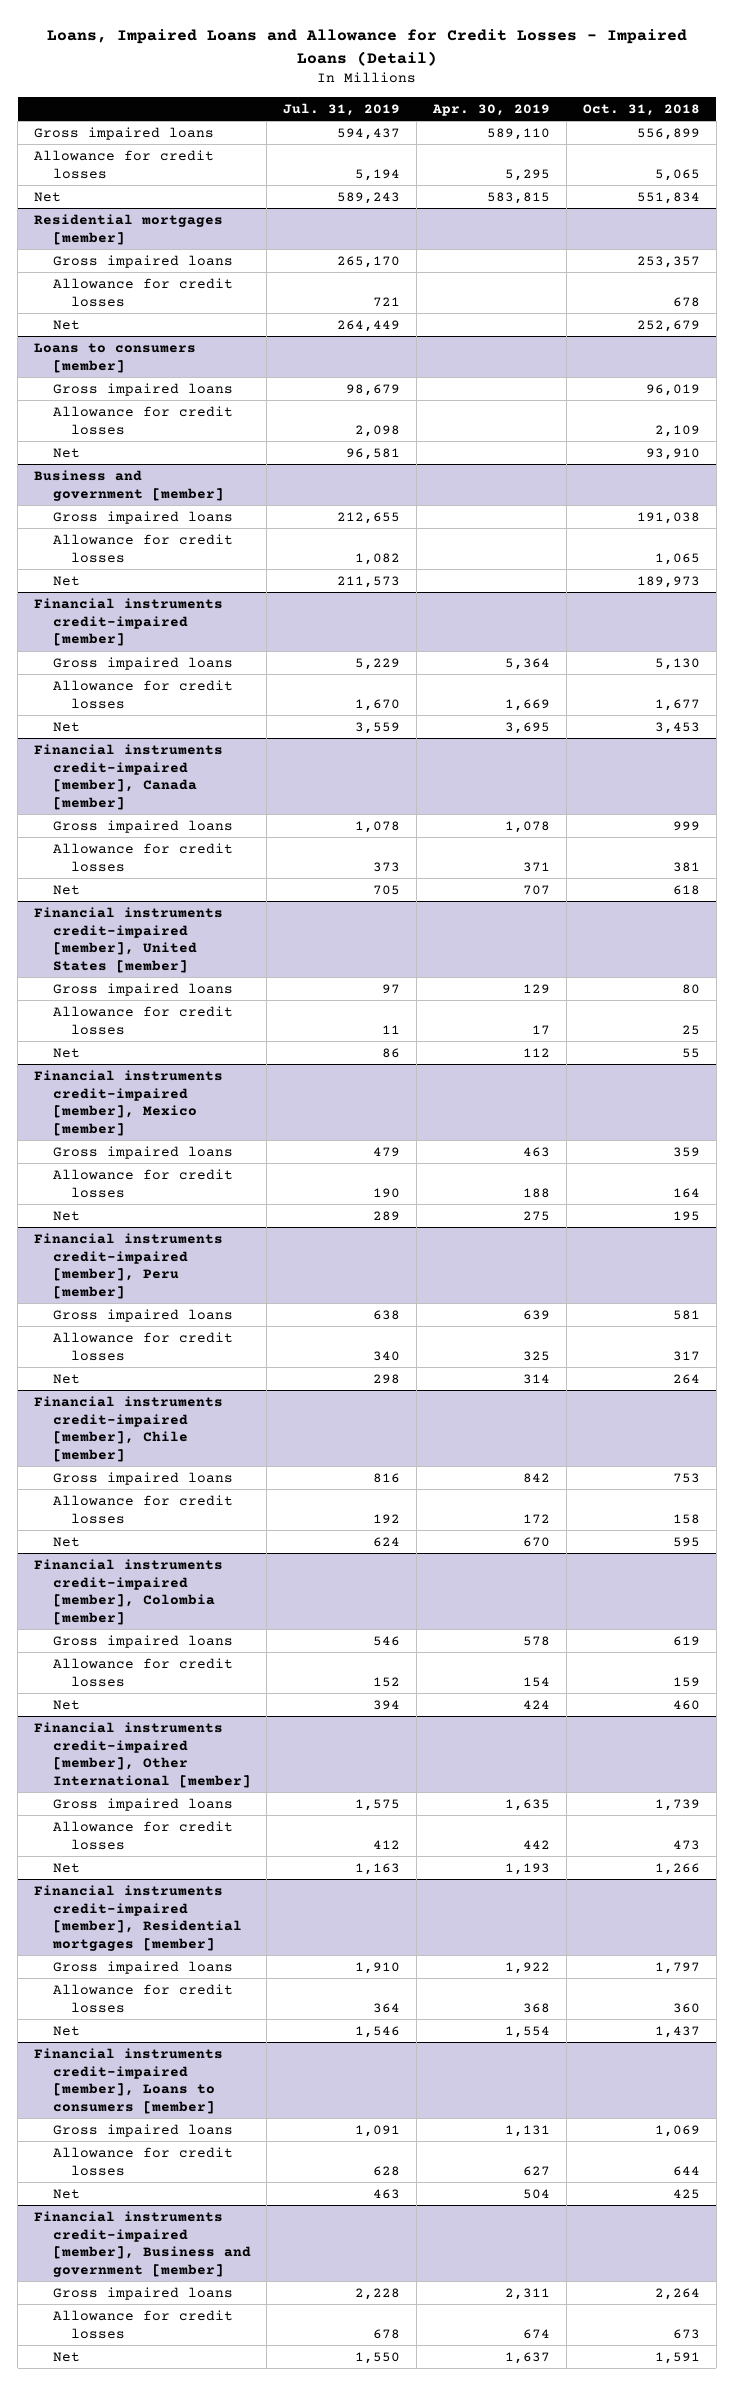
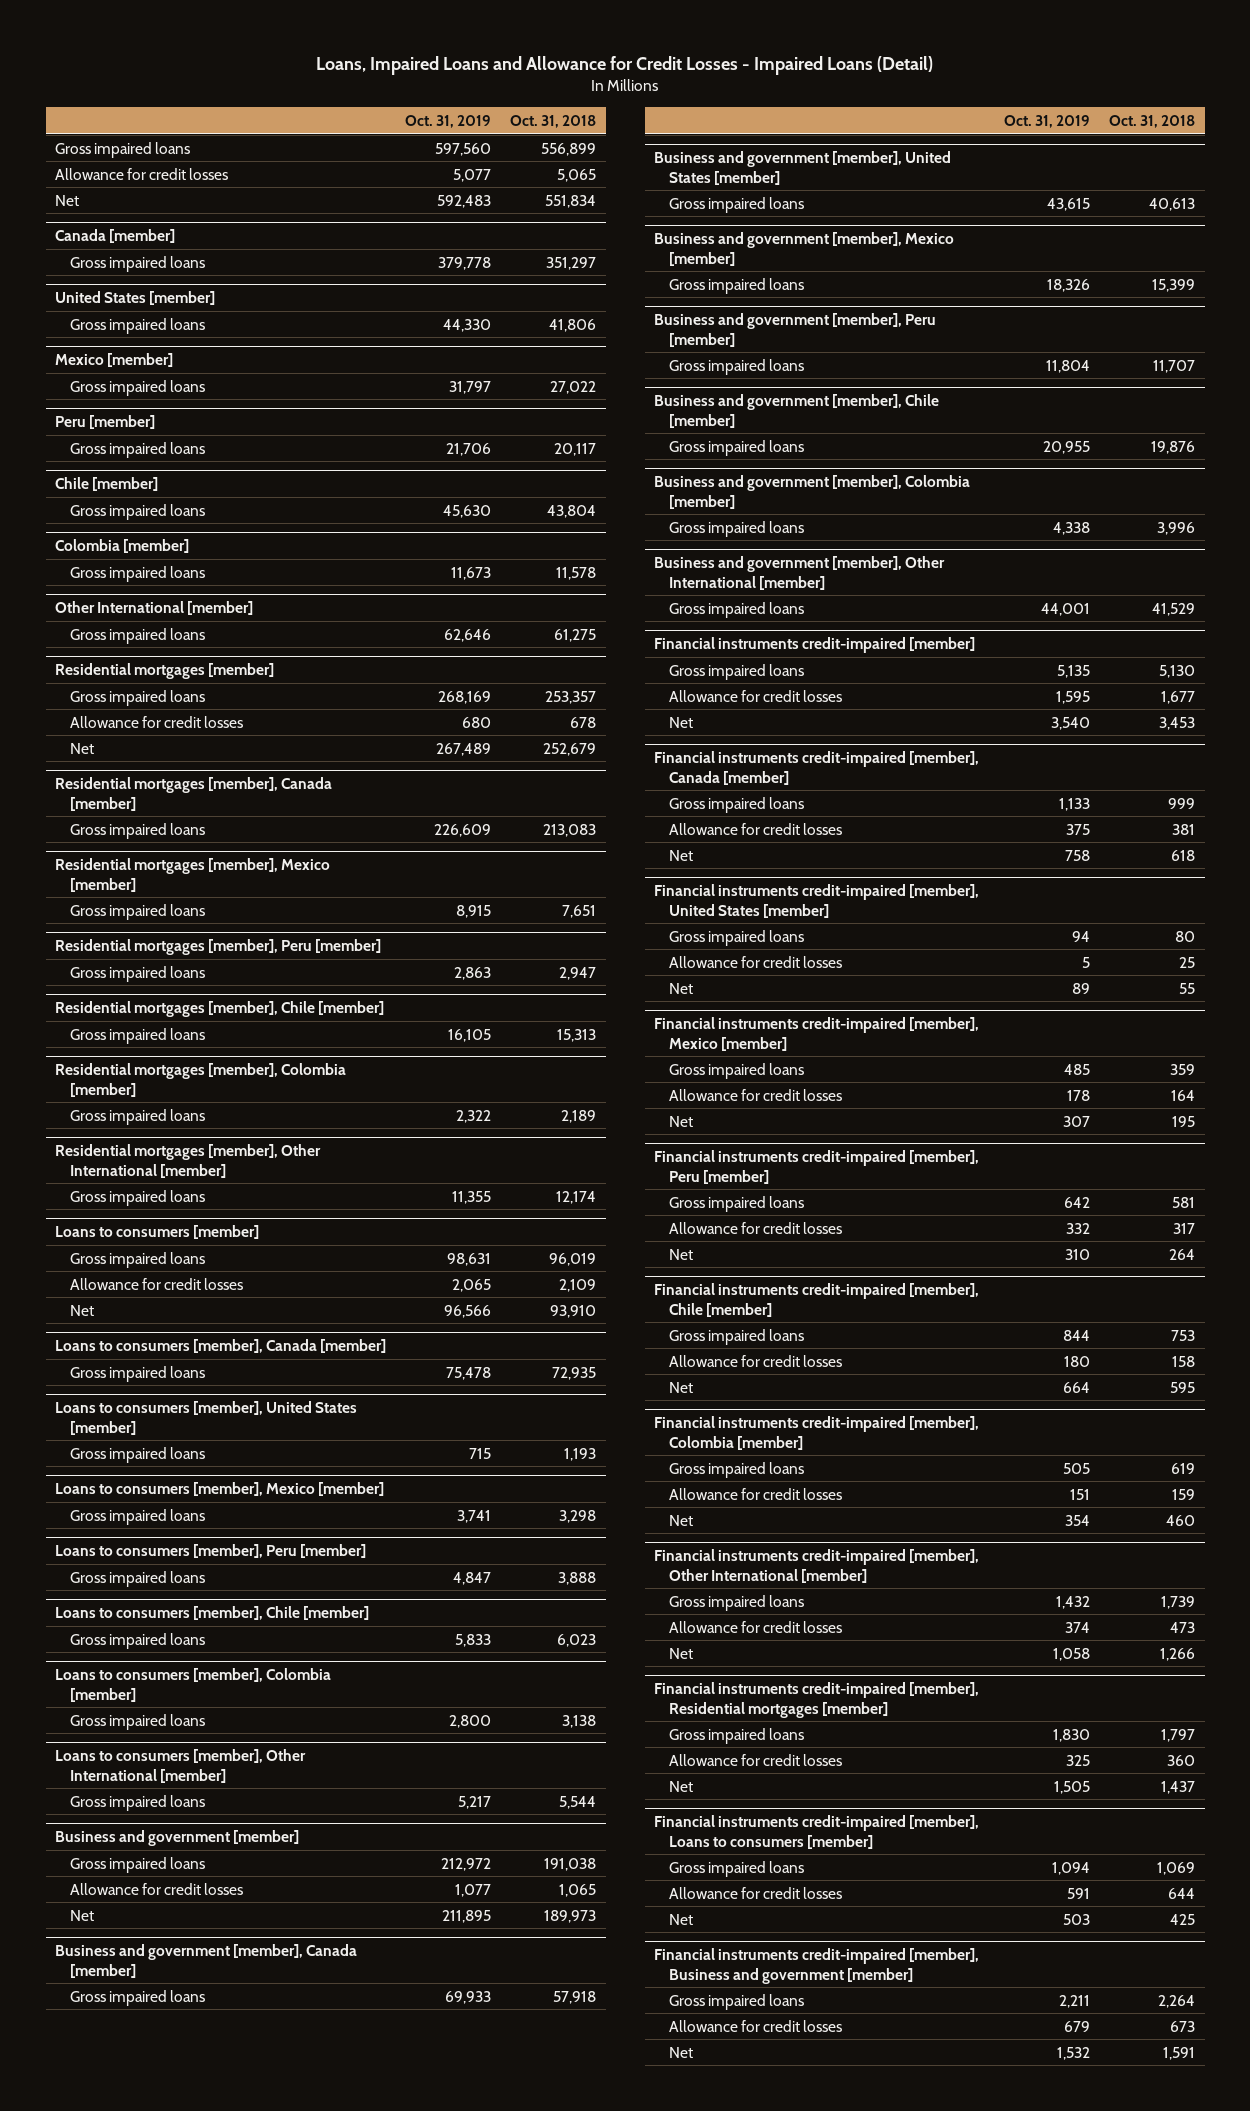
[283,102,401,116] Jul. 31, 2019 -> none
[432,103,551,116] Apr. 30, 2019 -> none
none -> [405,114,492,128] Oct. 31, 2019
none -> [55,229,176,244] Canada [member]
none -> [70,255,206,272] Gross impaired loans
none -> [55,291,216,306] United States [member]
none -> [70,317,206,334] Gross impaired loans
none -> [55,353,174,368] Mexico [member]
none -> [70,379,206,396] Gross impaired loans
none -> [55,415,156,430] Peru [member]
none -> [70,441,206,458] Gross impaired loans
none -> [55,477,159,492] Chile [member]
none -> [70,503,206,520] Gross impaired loans
none -> [55,539,190,554] Colombia [member]
none -> [70,565,206,582] Gross impaired loans
none -> [55,601,254,616] Other International [member]
none -> [70,627,206,644] Gross impaired loans
none -> [55,777,333,811] Residential mortgages [member], Canada [member]
none -> [70,822,206,839] Gross impaired loans
none -> [55,858,331,892] Residential mortgages [member], Mexico [member]
none -> [70,903,206,920] Gross impaired loans
none -> [55,939,382,956] Residential mortgages [member], Peru [member]
none -> [70,965,206,982] Gross impaired loans
none -> [55,1001,385,1018] Residential mortgages [member], Chile [member]
none -> [70,1027,206,1044] Gross impaired loans
none -> [55,1063,347,1097] Residential mortgages [member], Colombia [member]
none -> [70,1108,206,1125] Gross impaired loans
none -> [55,1144,322,1178] Residential mortgages [member], Other International [member]
none -> [70,1189,206,1206] Gross impaired loans
none -> [55,1339,387,1354] Loans to consumers [member], Canada [member]
none -> [70,1365,206,1382] Gross impaired loans
none -> [55,1401,358,1435] Loans to consumers [member], United States [member]
none -> [70,1446,206,1463] Gross impaired loans
none -> [55,1482,385,1497] Loans to consumers [member], Mexico [member]
none -> [70,1508,206,1525] Gross impaired loans
none -> [55,1544,367,1559] Loans to consumers [member], Peru [member]
none -> [70,1570,206,1587] Gross impaired loans
none -> [55,1606,370,1621] Loans to consumers [member], Chile [member]
none -> [70,1632,206,1649] Gross impaired loans
none -> [55,1668,332,1702] Loans to consumers [member], Colombia [member]
none -> [70,1713,206,1730] Gross impaired loans
none -> [55,1749,307,1783] Loans to consumers [member], Other International [member]
none -> [70,1794,206,1811] Gross impaired loans
none -> [55,1944,358,1978] Business and government [member], Canada [member]
none -> [70,1989,206,2006] Gross impaired loans
none -> [654,151,952,185] Business and government [member], United States [member]
none -> [669,196,805,213] Gross impaired loans
none -> [654,232,955,266] Business and government [member], Mexico [member]
none -> [669,277,805,294] Gross impaired loans
none -> [654,313,937,347] Business and government [member], Peru [member]
none -> [669,358,805,375] Gross impaired loans
none -> [654,394,940,428] Business and government [member], Chile [member]
none -> [669,439,805,456] Gross impaired loans
none -> [654,475,971,509] Business and government [member], Colombia [member]
none -> [669,520,805,537] Gross impaired loans
none -> [654,556,946,590] Business and government [member], Other International [member]
none -> [669,601,805,618] Gross impaired loans

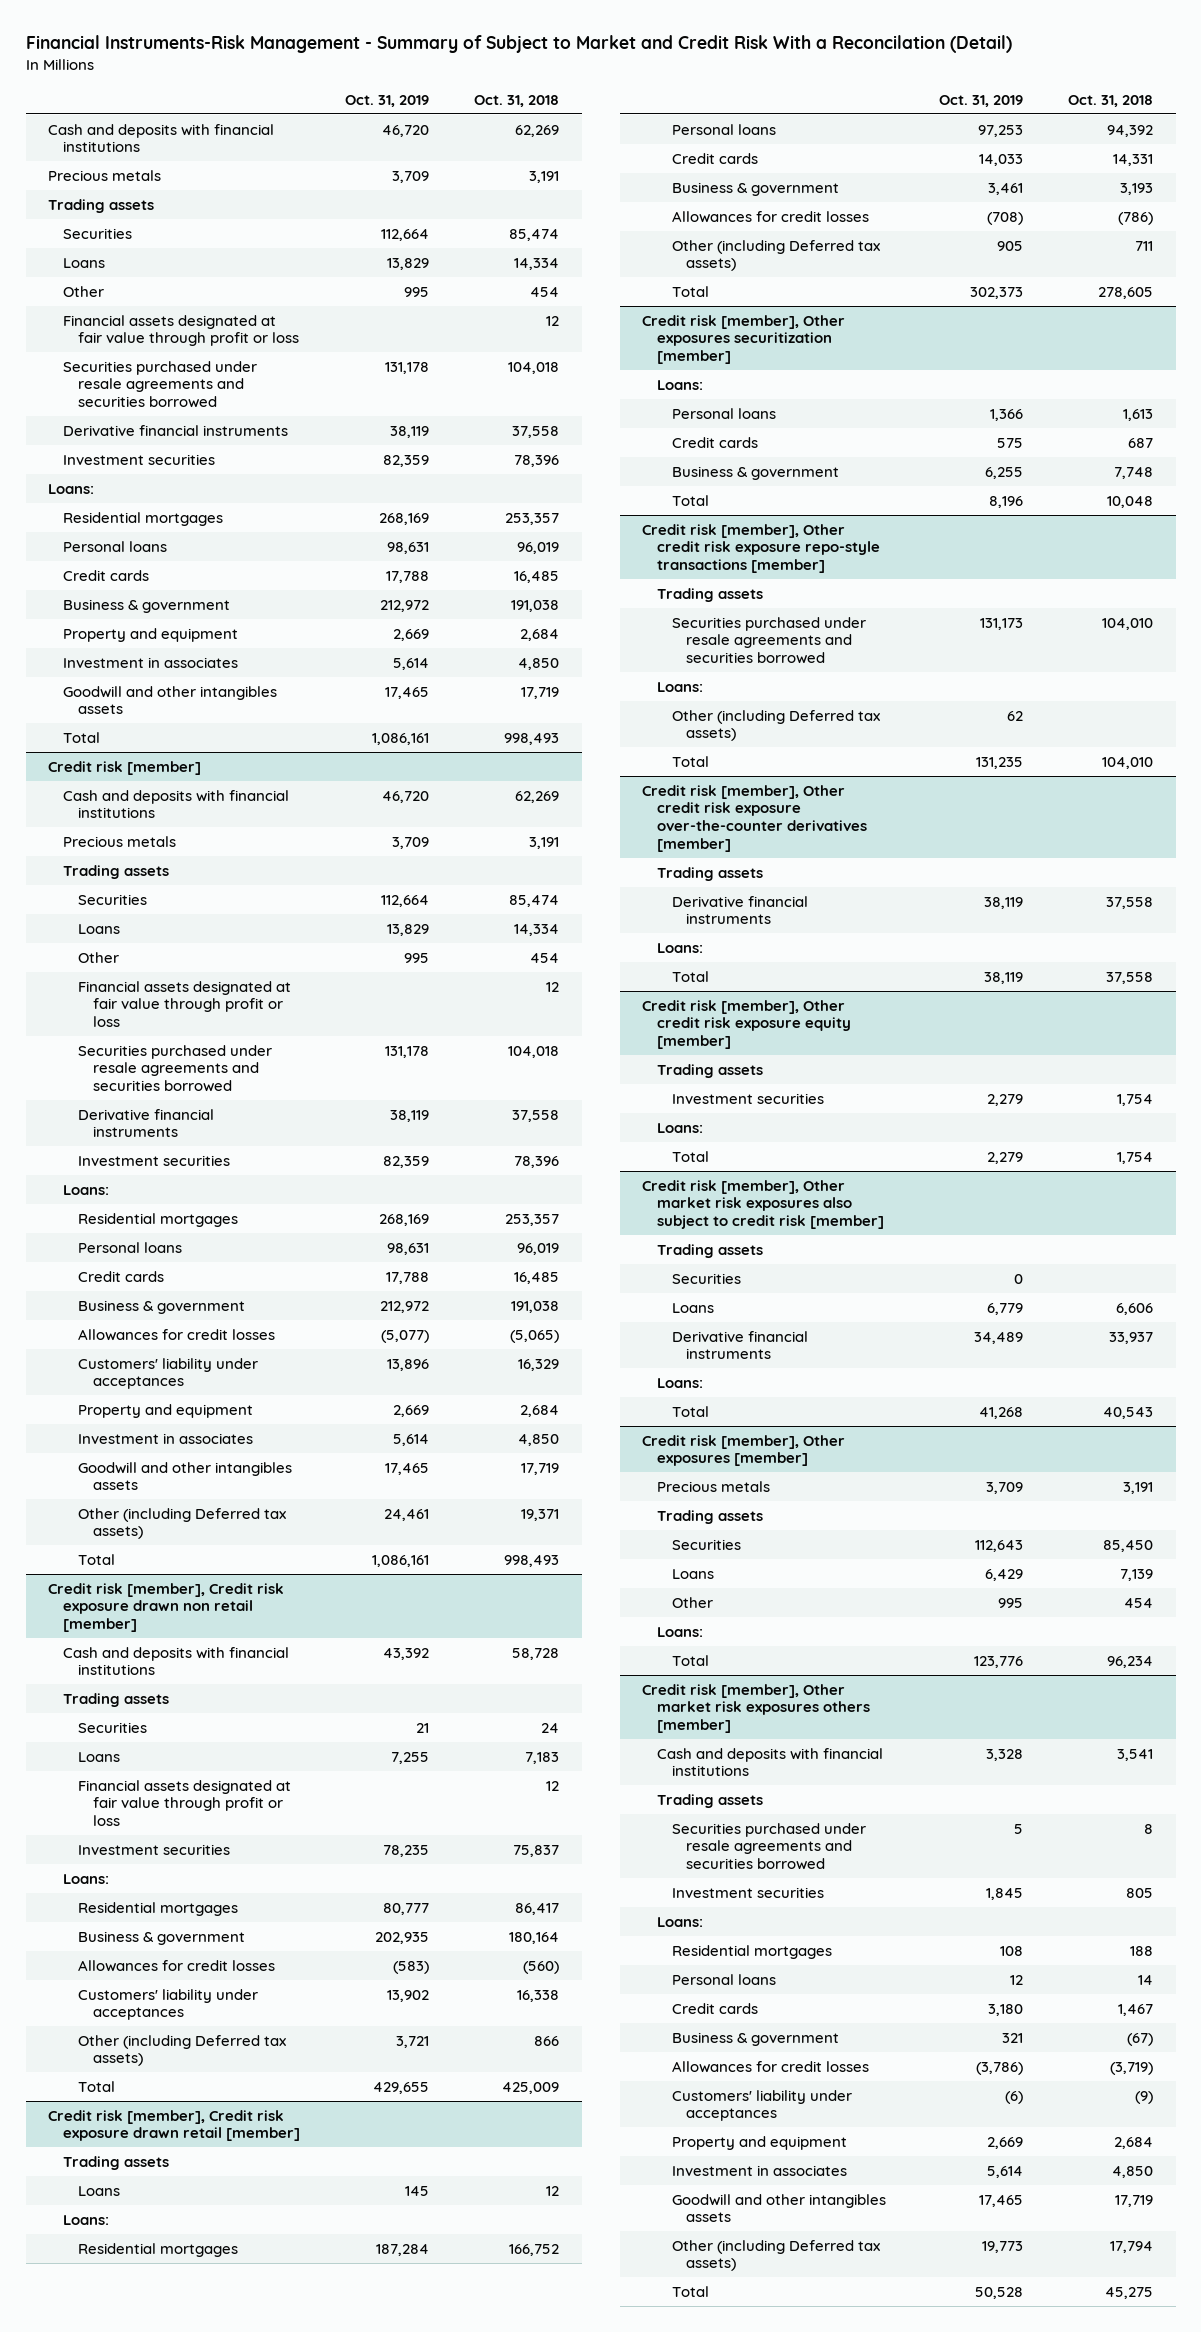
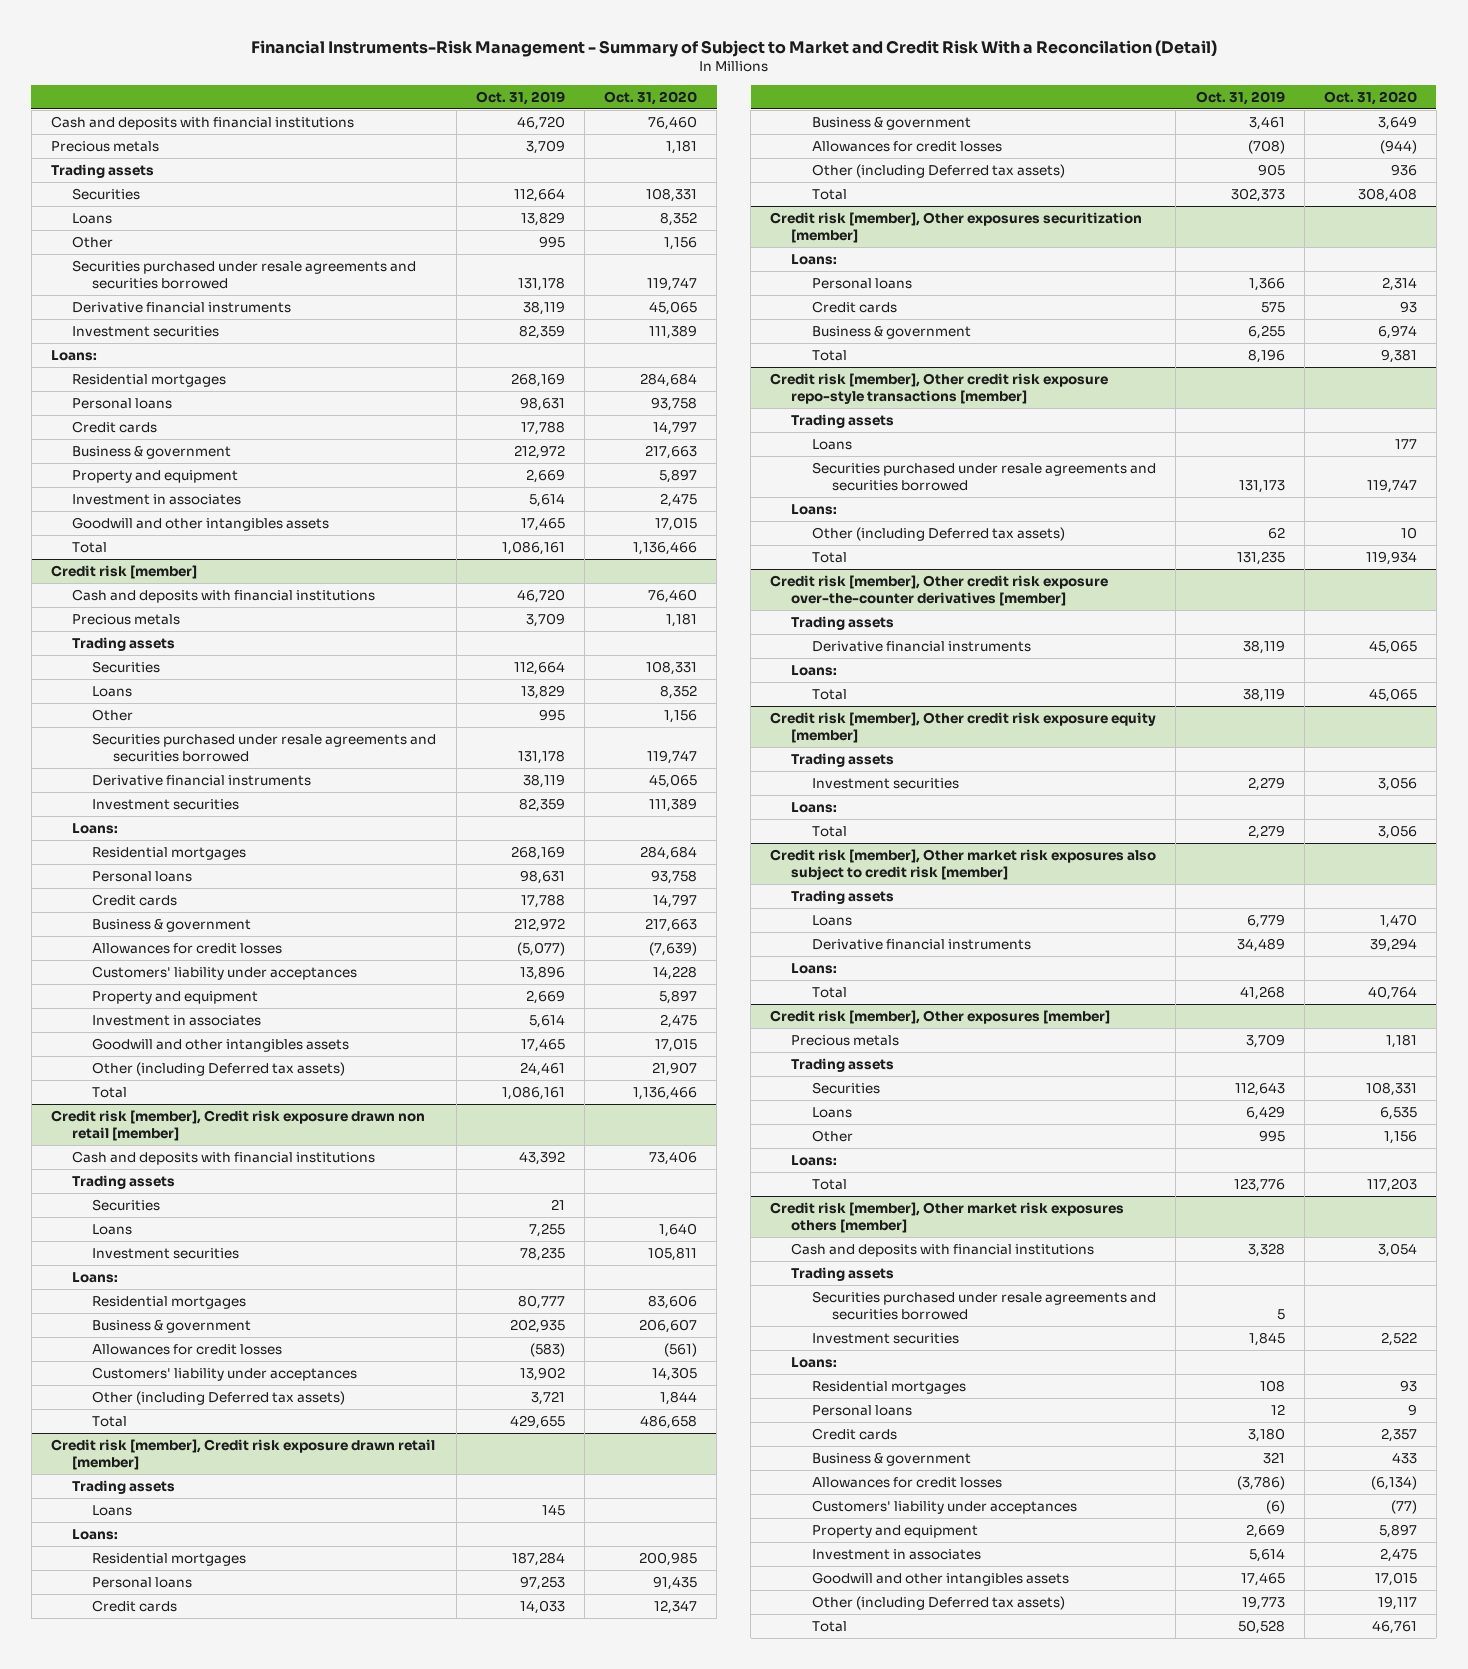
[474,94,560,107] Oct. 31, 2018 -> none
none -> [604,90,698,105] Oct. 31, 2020
[63,314,299,347] Financial assets designated at fair value through profit or loss -> none
[77,980,291,1028] Financial assets designated at fair value through profit or loss -> none
[77,1779,291,1827] Financial assets designated at fair value through profit or loss -> none
none -> [811,438,852,450] Loans
[671,1272,741,1284] Securities -> none

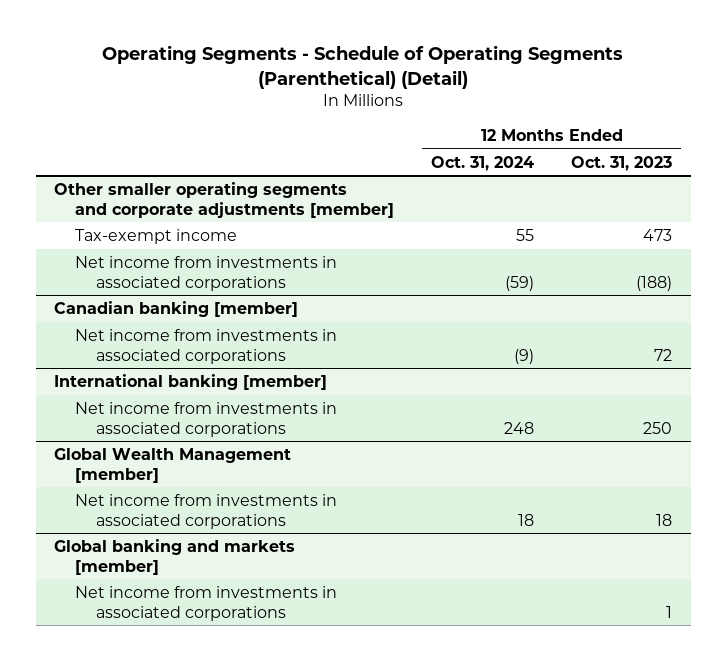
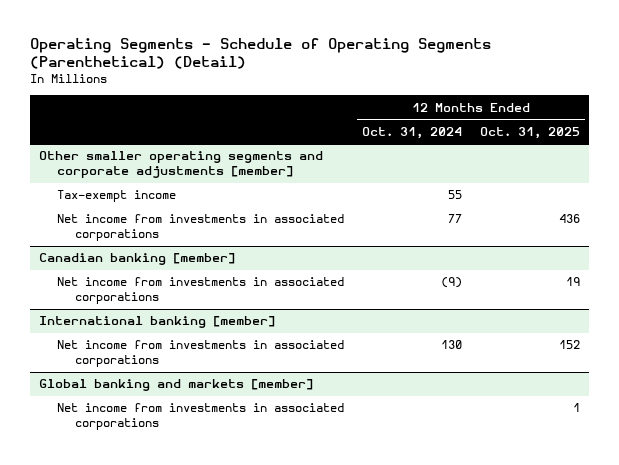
[571,155,673,171] Oct. 31, 2023 -> none
none -> [480,126,581,139] Oct. 31, 2025
[505,275,535,291] (59) -> [447,214,462,224] 77
[54,447,292,483] Global Wealth Management [member] -> none
[74,493,337,529] Net income from investments in associated corporations -> none
[504,421,535,434] 248 -> [440,340,462,350] 130

